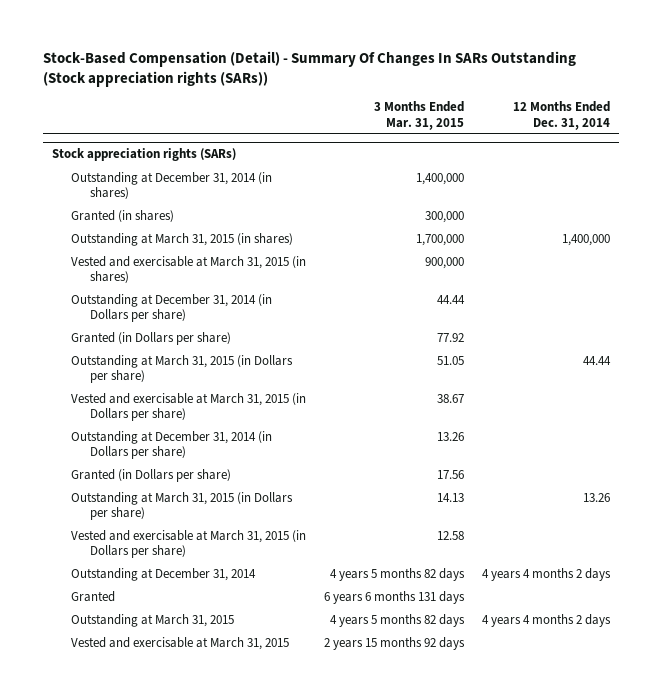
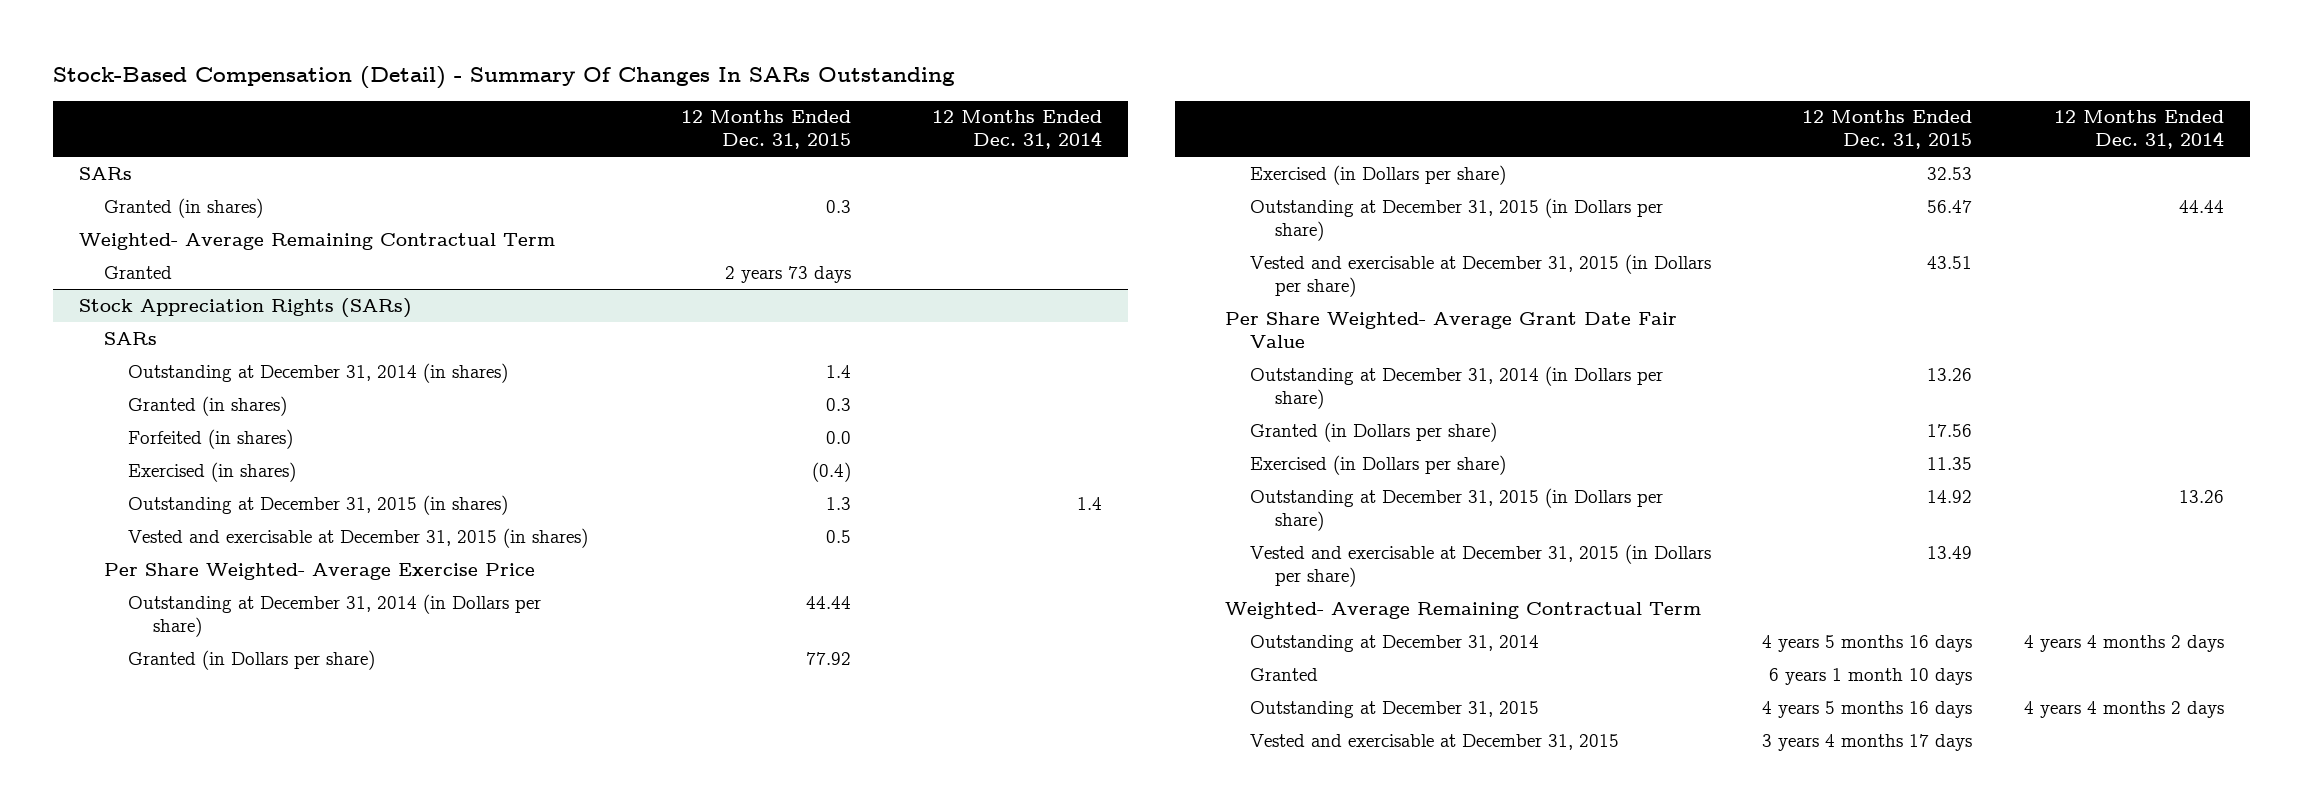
[42,50,576,87] Stock-Based Compensation (Detail) - Summary Of Changes In SARs Outstanding (Stock appreciation rights (SARs)) -> [52,65,955,89] Stock-Based Compensation (Detail) - Summary Of Changes In SARs Outstanding
[373,101,464,130] 3 Months Ended Mar. 31, 2015 -> none
none -> [680,110,851,150] 12 Months Ended Dec. 31, 2015
none -> [78,166,132,180] SARs
none -> [103,197,263,218] Granted (in shares)
none -> [78,232,555,250] Weighted- Average Remaining Contractual Term
none -> [103,265,172,279] Granted
[51,148,236,162] Stock appreciation rights (SARs) -> [78,297,412,318] Stock Appreciation Rights (SARs)
none -> [103,331,157,345] SARs
none -> [128,428,294,449] Forfeited (in shares)
none -> [128,461,297,482] Exercised (in shares)
[70,232,293,246] Outstanding at March 31, 2015 (in shares) -> [128,494,509,515] Outstanding at December 31, 2015 (in shares)
[562,233,611,246] 1,400,000 -> [1077,496,1103,510] 1.4
[70,255,306,283] Vested and exercisable at March 31, 2015 (in shares) -> [128,527,589,548] Vested and exercisable at December 31, 2015 (in shares)
none -> [103,562,535,580] Per Share Weighted- Average Exercise Price
none -> [1250,164,1507,185] Exercised (in Dollars per share)
[70,354,293,383] Outstanding at March 31, 2015 (in Dollars per share) -> [1250,197,1664,241] Outstanding at December 31, 2015 (in Dollars per share)
[70,392,306,421] Vested and exercisable at March 31, 2015 (in Dollars per share) -> [1250,253,1712,297] Vested and exercisable at December 31, 2015 (in Dollars per share)
none -> [1225,311,1678,348] Per Share Weighted- Average Grant Date Fair Value
none -> [1250,454,1507,475] Exercised (in Dollars per share)
[70,491,293,520] Outstanding at March 31, 2015 (in Dollars per share) -> [1250,487,1664,531] Outstanding at December 31, 2015 (in Dollars per share)
[70,529,306,558] Vested and exercisable at March 31, 2015 (in Dollars per share) -> [1250,543,1712,587] Vested and exercisable at December 31, 2015 (in Dollars per share)
none -> [1225,601,1702,619] Weighted- Average Remaining Contractual Term
[70,613,234,627] Outstanding at March 31, 2015 -> [1250,700,1540,718] Outstanding at December 31, 2015
[70,636,289,650] Vested and exercisable at March 31, 2015 -> [1250,733,1620,750] Vested and exercisable at December 31, 2015

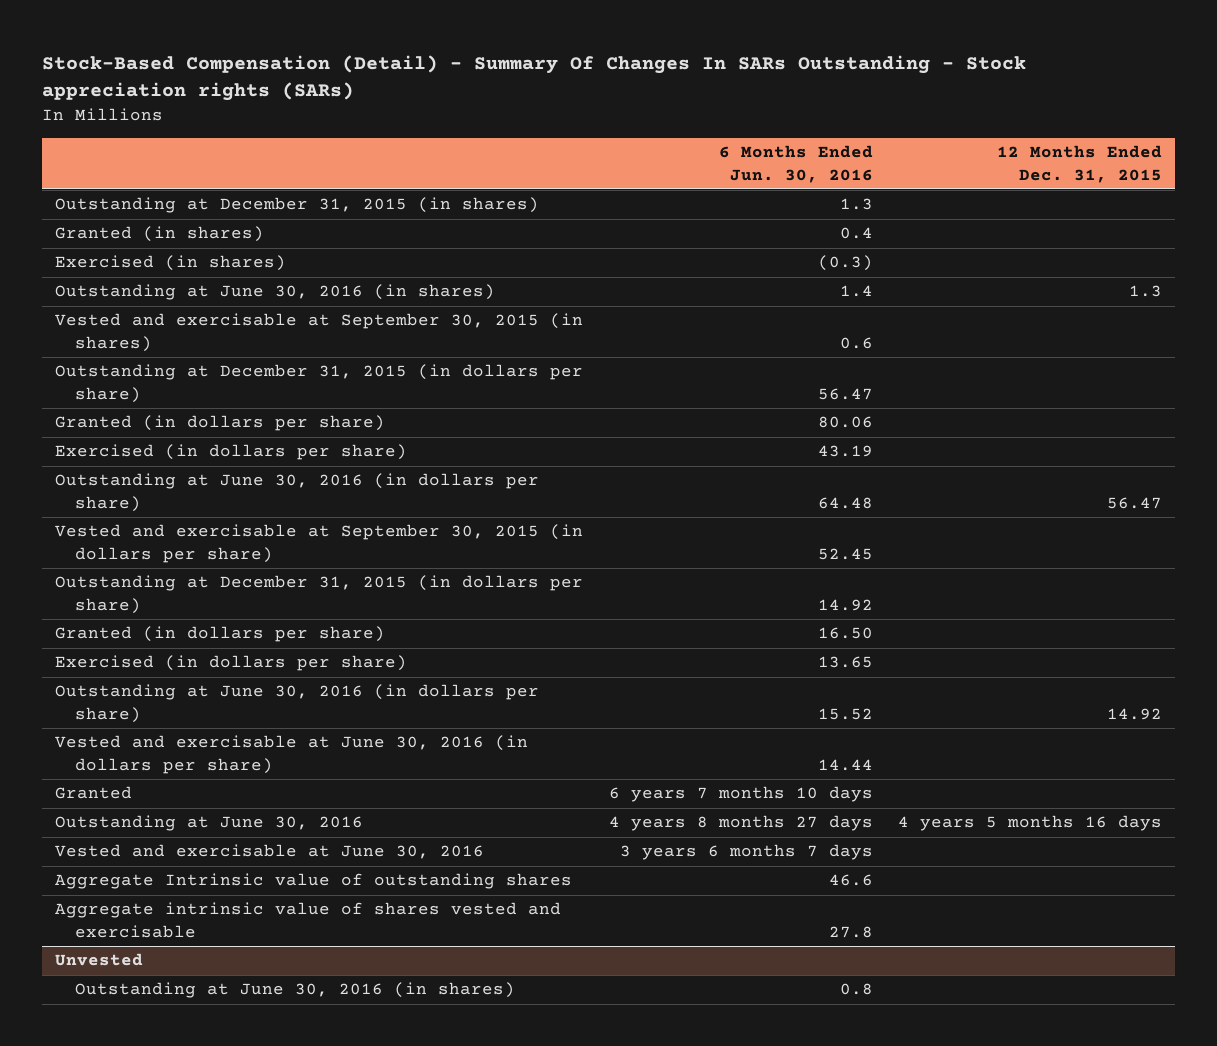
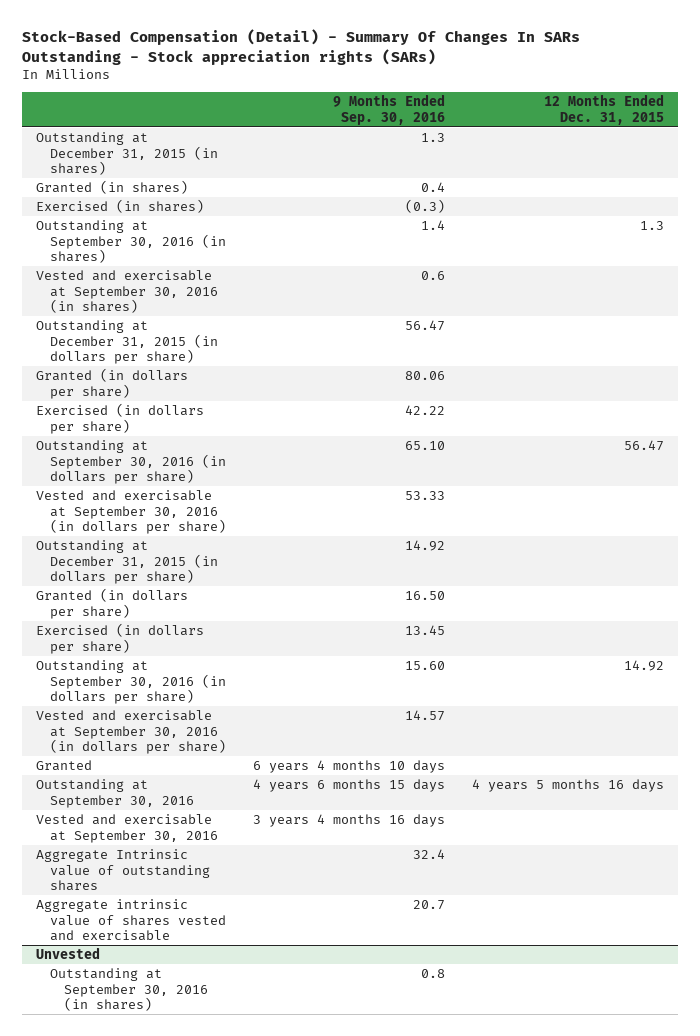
[718,145,873,183] 6 Months Ended Jun. 30, 2016 -> none
none -> [333,93,446,125] 9 Months Ended Sep. 30, 2016
[54,284,495,301] Outstanding at June 30, 2016 (in shares) -> [35,219,227,264] Outstanding at September 30, 2016 (in shares)
[54,313,583,352] Vested and exercisable at September 30, 2015 (in shares) -> [35,269,219,314] Vested and exercisable at September 30, 2016 (in shares)
[54,473,539,512] Outstanding at June 30, 2016 (in dollars per share) -> [35,439,227,485] Outstanding at September 30, 2016 (in dollars per share)
[54,524,583,563] Vested and exercisable at September 30, 2015 (in dollars per share) -> [35,489,227,535] Vested and exercisable at September 30, 2016 (in dollars per share)
[54,684,539,723] Outstanding at June 30, 2016 (in dollars per share) -> [35,659,227,705] Outstanding at September 30, 2016 (in dollars per share)
[54,735,528,774] Vested and exercisable at June 30, 2016 (in dollars per share) -> [35,709,227,755] Vested and exercisable at September 30, 2016 (in dollars per share)
[54,815,363,832] Outstanding at June 30, 2016 -> [35,778,195,808] Outstanding at September 30, 2016
[54,844,484,860] Vested and exercisable at June 30, 2016 -> [35,813,219,843] Vested and exercisable at September 30, 2016
[74,982,515,999] Outstanding at June 30, 2016 (in shares) -> [50,967,209,1012] Outstanding at September 30, 2016 (in shares)

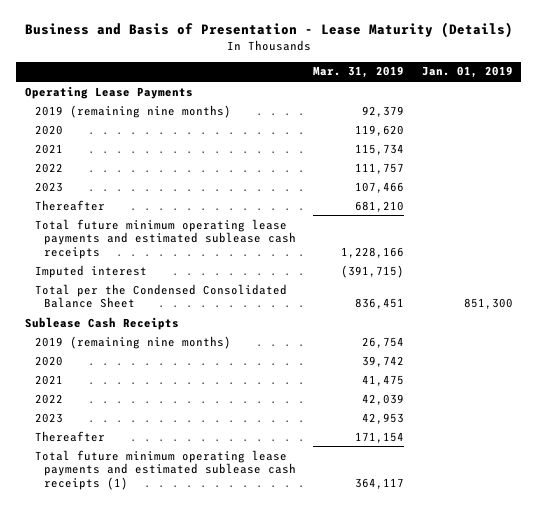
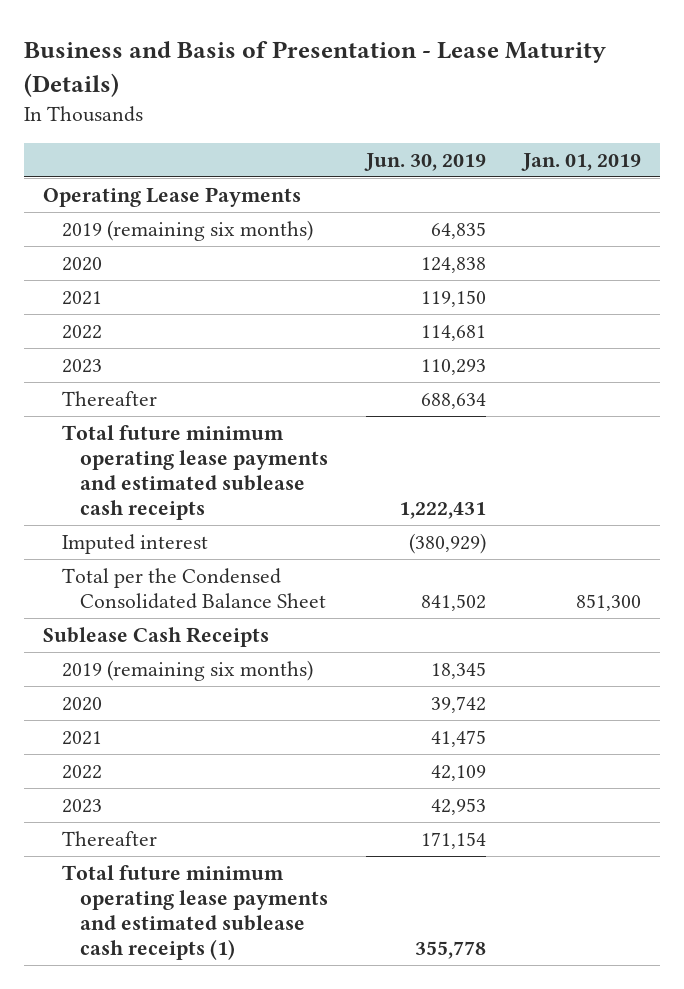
[313,66,405,79] Mar. 31, 2019 -> none
none -> [363,152,486,171] Jun. 30, 2019
[34,104,231,118] 2019 (remaining nine months) -> [61,220,313,242] 2019 (remaining six months)
[34,335,231,349] 2019 (remaining nine months) -> [61,660,313,682] 2019 (remaining six months)

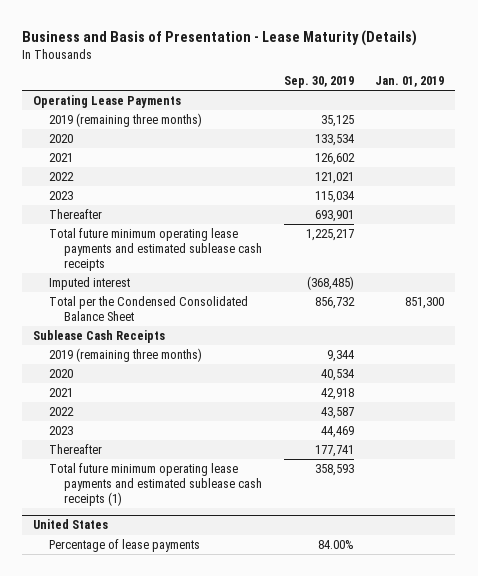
[363,152,486,171] Jun. 30, 2019 -> none
none -> [283,75,354,88] Sep. 30, 2019
[61,220,313,242] 2019 (remaining six months) -> [48,112,202,127] 2019 (remaining three months)
[61,660,313,682] 2019 (remaining six months) -> [48,347,202,362] 2019 (remaining three months)
none -> [33,519,109,530] United States
none -> [48,538,200,552] Percentage of lease payments

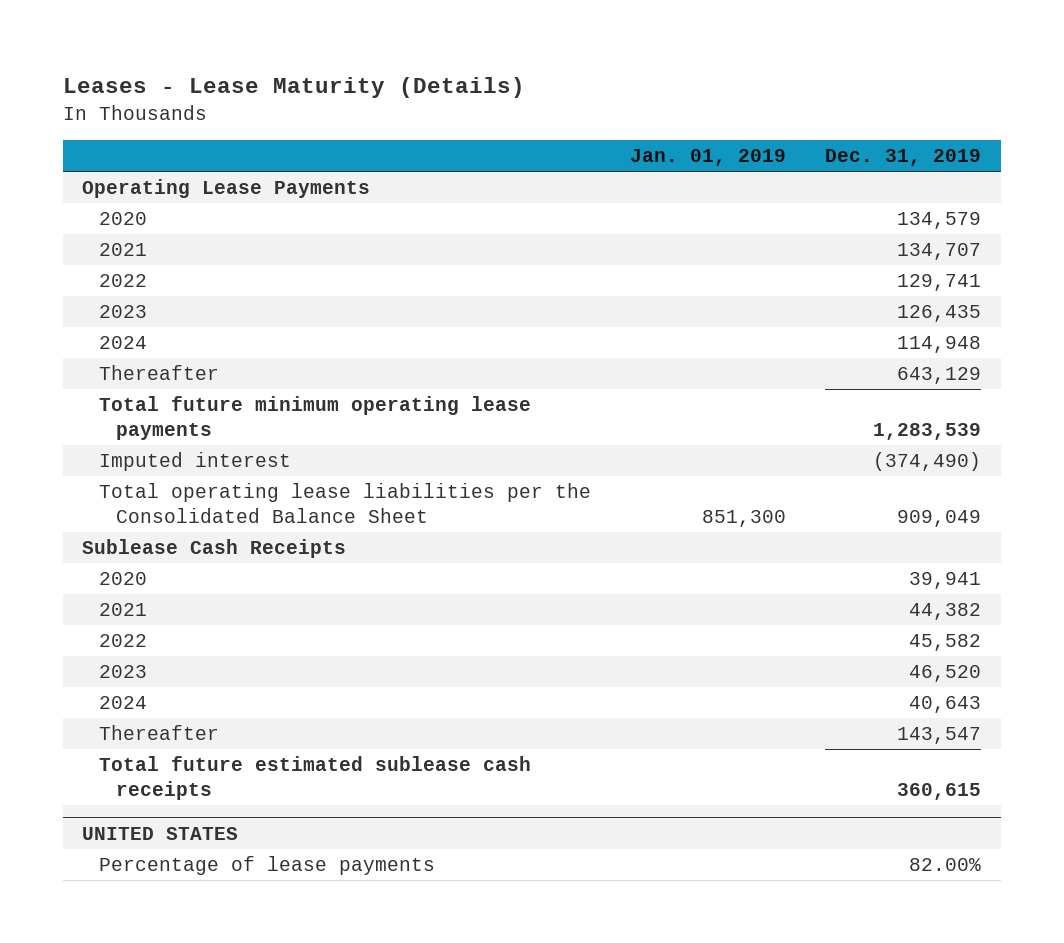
[22,29,418,46] Business and Basis of Presentation - Lease Maturity (Details) -> [62,77,525,99] Leases - Lease Maturity (Details)
[283,75,354,88] Sep. 30, 2019 -> none
none -> [825,148,982,166] Dec. 31, 2019
[48,112,202,127] 2019 (remaining three months) -> none
none -> [99,336,148,350] 2024
[48,227,262,271] Total future minimum operating lease payments and estimated sublease cash receipts -> [99,396,532,441] Total future minimum operating lease payments
[48,295,248,321] Total per the Condensed Consolidated Balance Sheet -> [99,483,592,524] Total operating lease liabilities per the Consolidated Balance Sheet
[48,347,202,362] 2019 (remaining three months) -> none
none -> [99,696,148,710] 2024
[48,462,262,506] Total future minimum operating lease payments and estimated sublease cash receipts (1) -> [99,756,532,801] Total future estimated sublease cash receipts
[33,519,109,530] United States -> [82,826,239,840] UNITED STATES

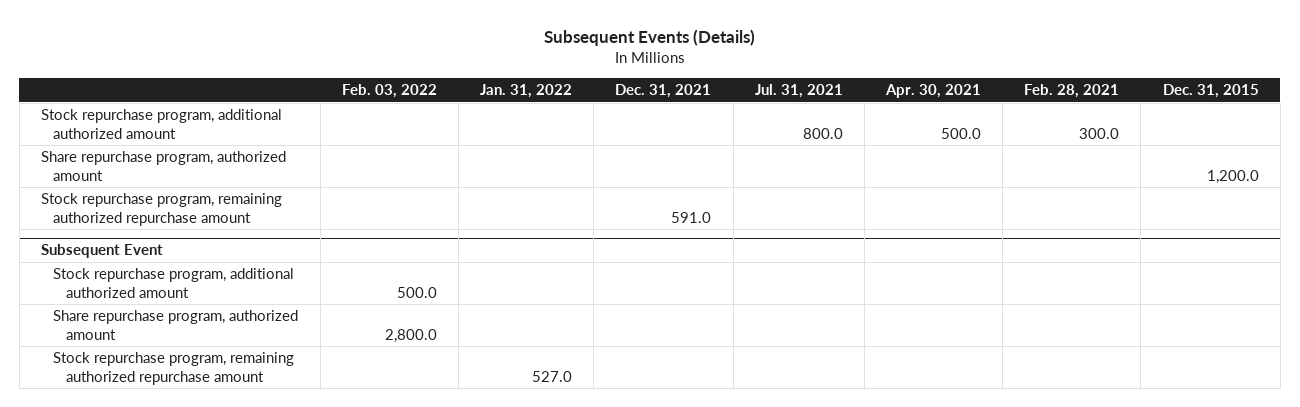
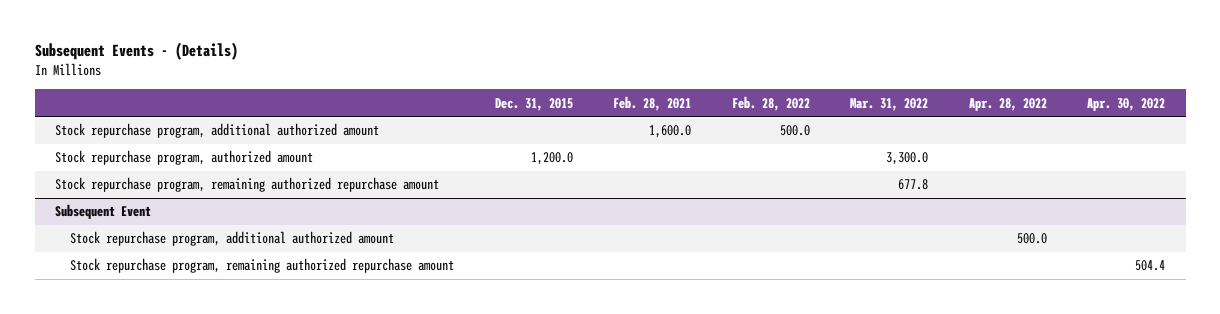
[543,28,755,46] Subsequent Events (Details) -> [34,42,238,61] Subsequent Events - (Details)
[341,84,437,99] Feb. 03, 2022 -> none
[480,84,573,99] Jan. 31, 2022 -> none
[615,84,712,99] Dec. 31, 2021 -> none
[754,84,843,99] Jul. 31, 2021 -> none
[885,84,982,99] Apr. 30, 2021 -> none
none -> [731,95,810,111] Feb. 28, 2022
none -> [850,97,929,111] Mar. 31, 2022
none -> [968,97,1047,111] Apr. 28, 2022
none -> [1087,97,1166,111] Apr. 30, 2022
[1079,127,1120,139] 300.0 -> [649,125,692,139] 1,600.0
[40,151,286,181] Share repurchase program, authorized amount -> [54,150,313,166] Stock repurchase program, authorized amount
[53,310,299,340] Share repurchase program, authorized amount -> none

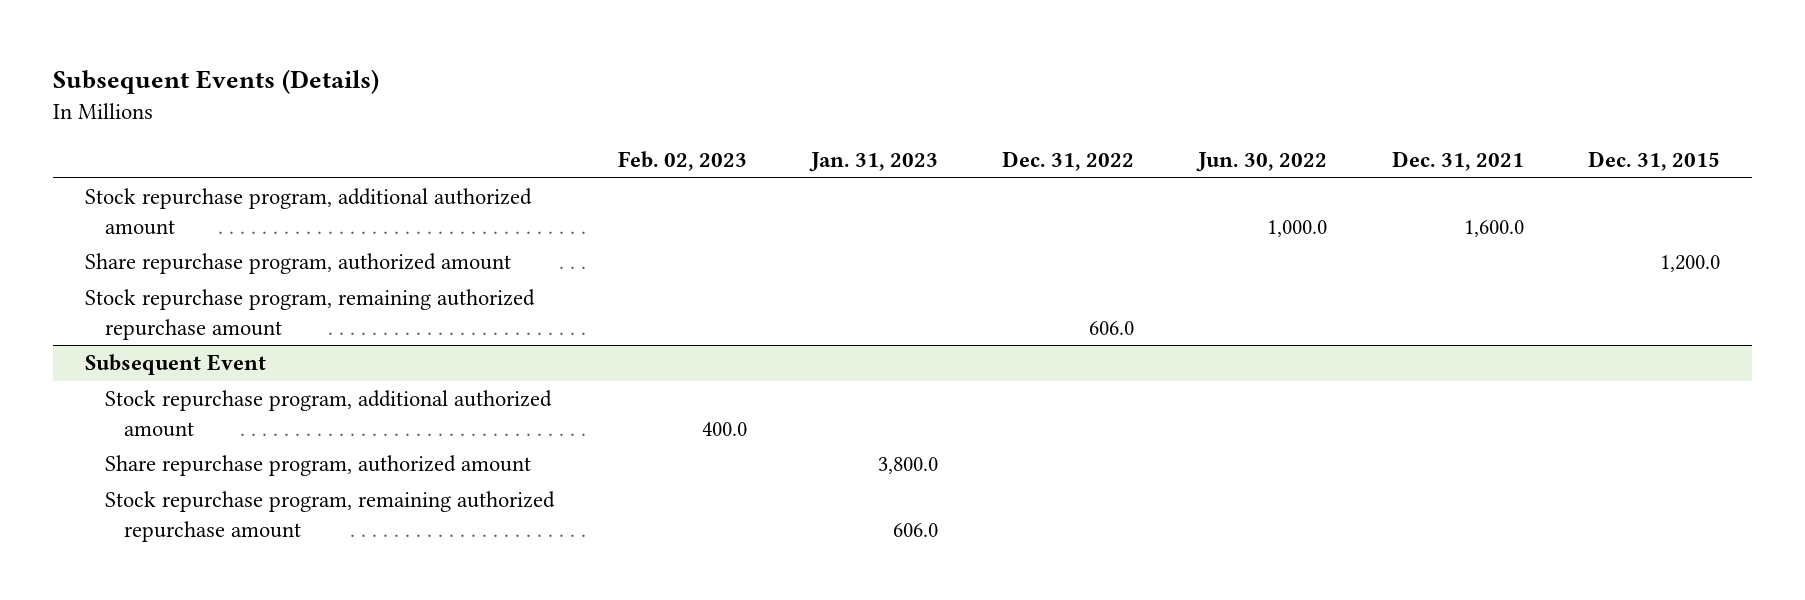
[34,42,238,61] Subsequent Events - (Details) -> [53,69,380,95] Subsequent Events (Details)
[613,95,692,111] Feb. 28, 2021 -> none
[731,95,810,111] Feb. 28, 2022 -> none
[850,97,929,111] Mar. 31, 2022 -> none
[968,97,1047,111] Apr. 28, 2022 -> none
[1087,97,1166,111] Apr. 30, 2022 -> none
none -> [617,150,747,171] Feb. 02, 2023
none -> [809,151,939,172] Jan. 31, 2023
none -> [1002,150,1135,171] Dec. 31, 2022
none -> [1196,151,1328,172] Jun. 30, 2022
none -> [1391,150,1524,171] Dec. 31, 2021
[54,150,313,166] Stock repurchase program, authorized amount -> [85,253,512,275] Share repurchase program, authorized amount
none -> [104,455,531,477] Share repurchase program, authorized amount

